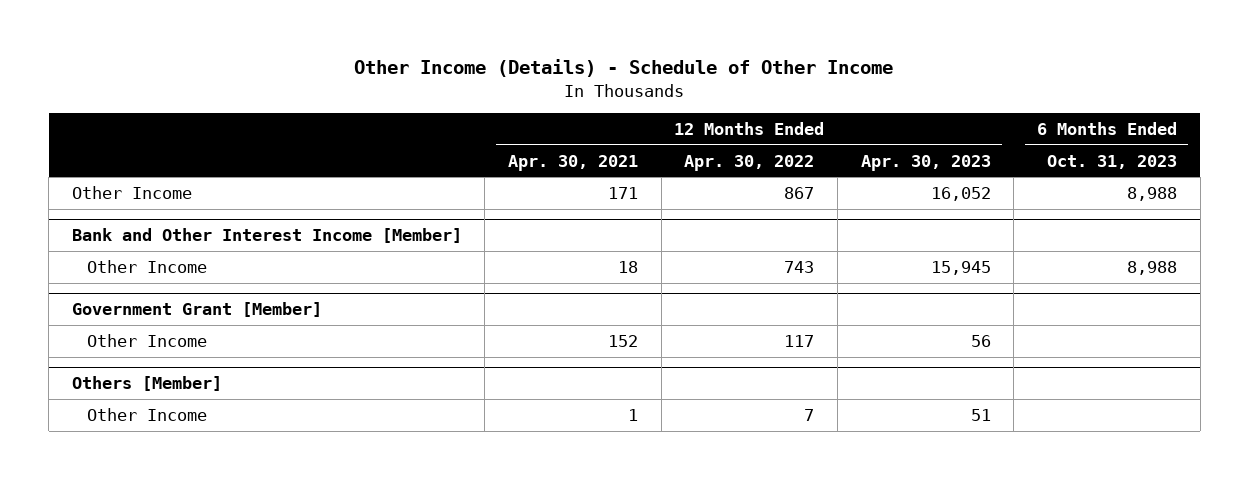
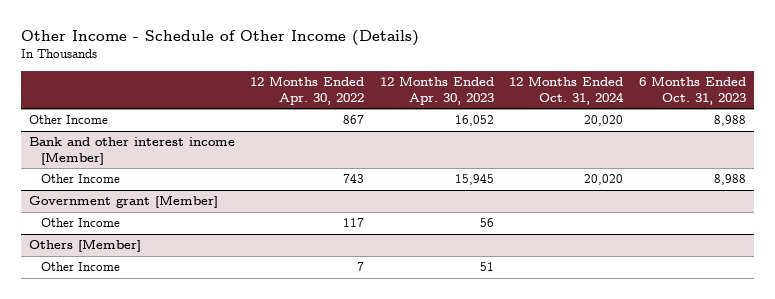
[354,59,894,78] Other Income (Details) - Schedule of Other Income -> [20,29,419,46] Other Income - Schedule of Other Income (Details)
[508,154,639,171] Apr. 30, 2021 -> none
none -> [509,76,625,105] 12 Months Ended Oct. 31, 2024
[71,228,462,244] Bank and Other Interest Income [Member] -> [28,137,235,165] Bank and other interest income [Member]
[71,302,322,318] Government Grant [Member] -> [28,195,218,209] Government grant [Member]

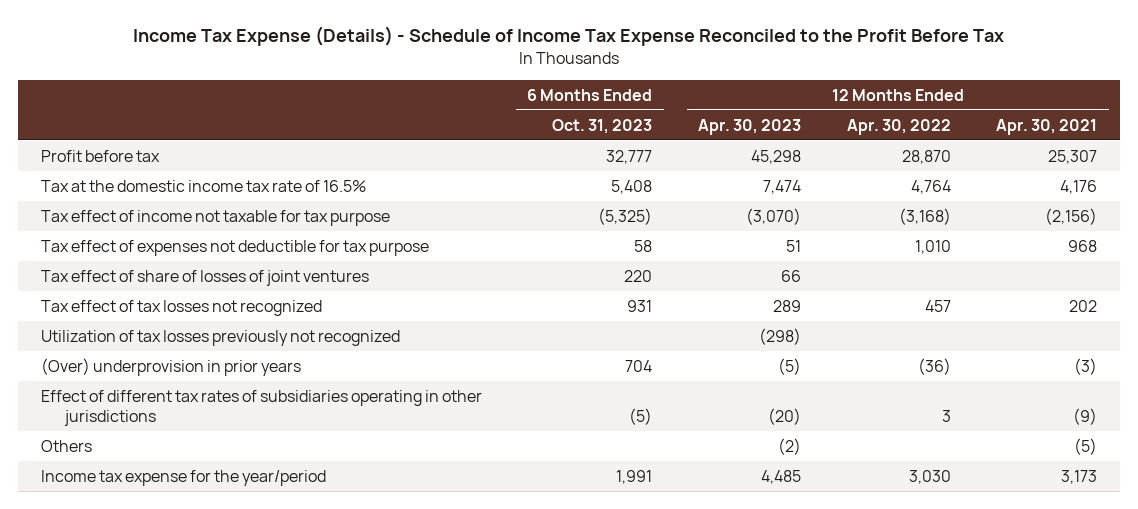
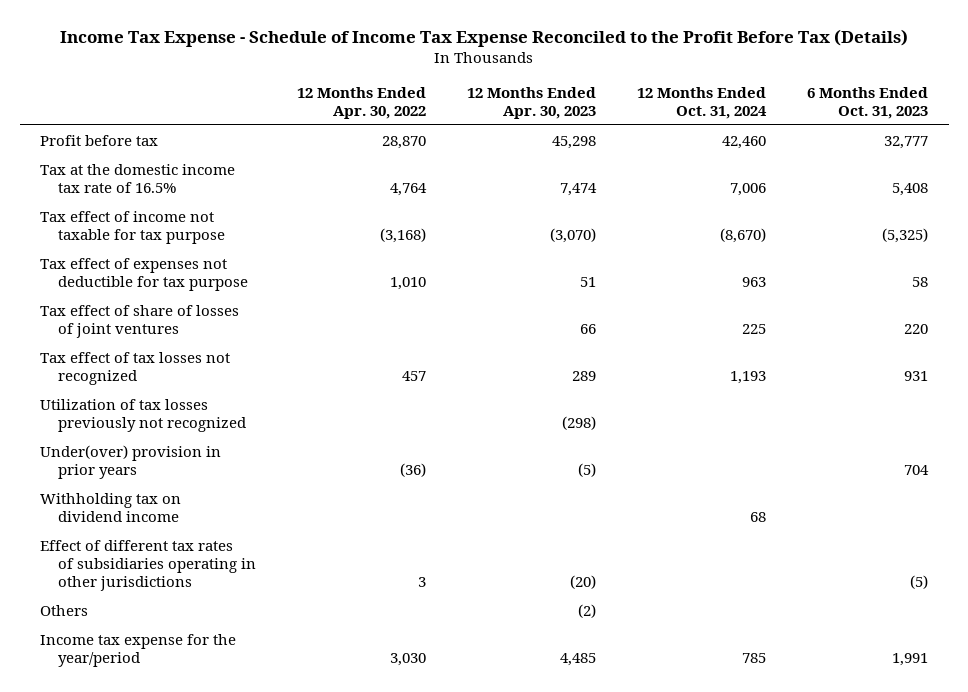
[133,26,1005,47] Income Tax Expense (Details) - Schedule of Income Tax Expense Reconciled to the Profit Before Tax -> [60,28,909,47] Income Tax Expense - Schedule of Income Tax Expense Reconciled to the Profit Before Tax (Details)
[996,118,1098,135] Apr. 30, 2021 -> none
none -> [637,86,768,119] 12 Months Ended Oct. 31, 2024
[40,357,301,376] (Over) underprovision in prior years -> [40,444,222,479] Under(over) provision in prior years
none -> [40,492,182,522] Withholding tax on dividend income

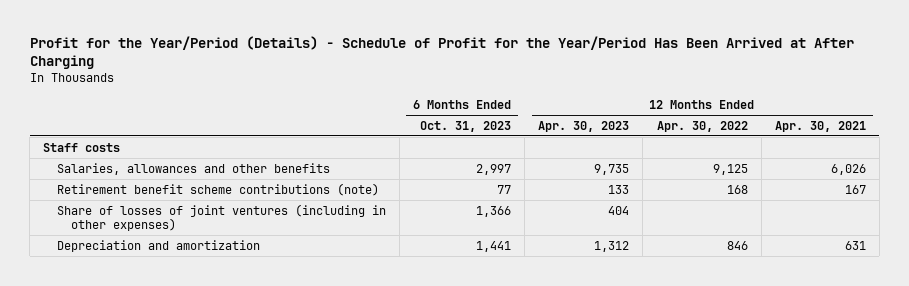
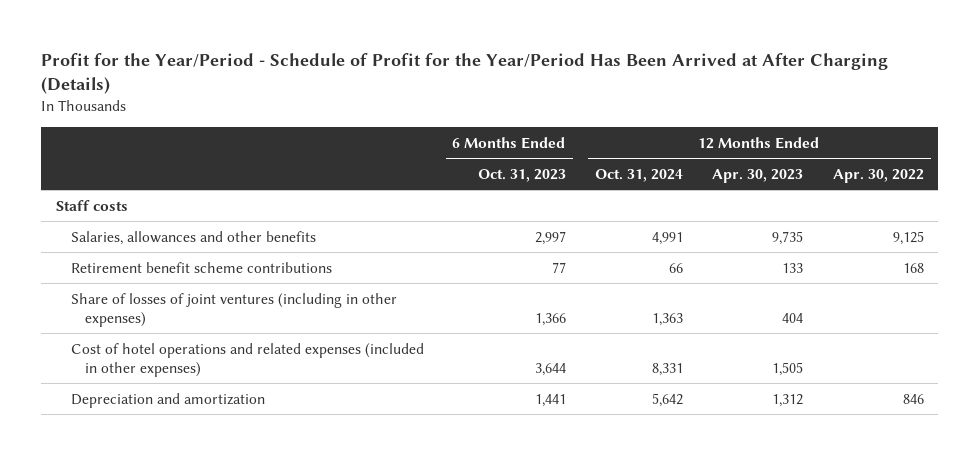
[29,36,854,70] Profit for the Year/Period (Details) - Schedule of Profit for the Year/Period Has Been Arrived at After Charging -> [41,52,889,95] Profit for the Year/Period - Schedule of Profit for the Year/Period Has Been Arrived at After Charging (Details)
[774,120,866,132] Apr. 30, 2021 -> none
none -> [595,168,684,182] Oct. 31, 2024
[56,182,379,196] Retirement benefit scheme contributions (note) -> [70,261,332,273] Retirement benefit scheme contributions
none -> [70,342,424,377] Cost of hotel operations and related expenses (included in other expenses)

